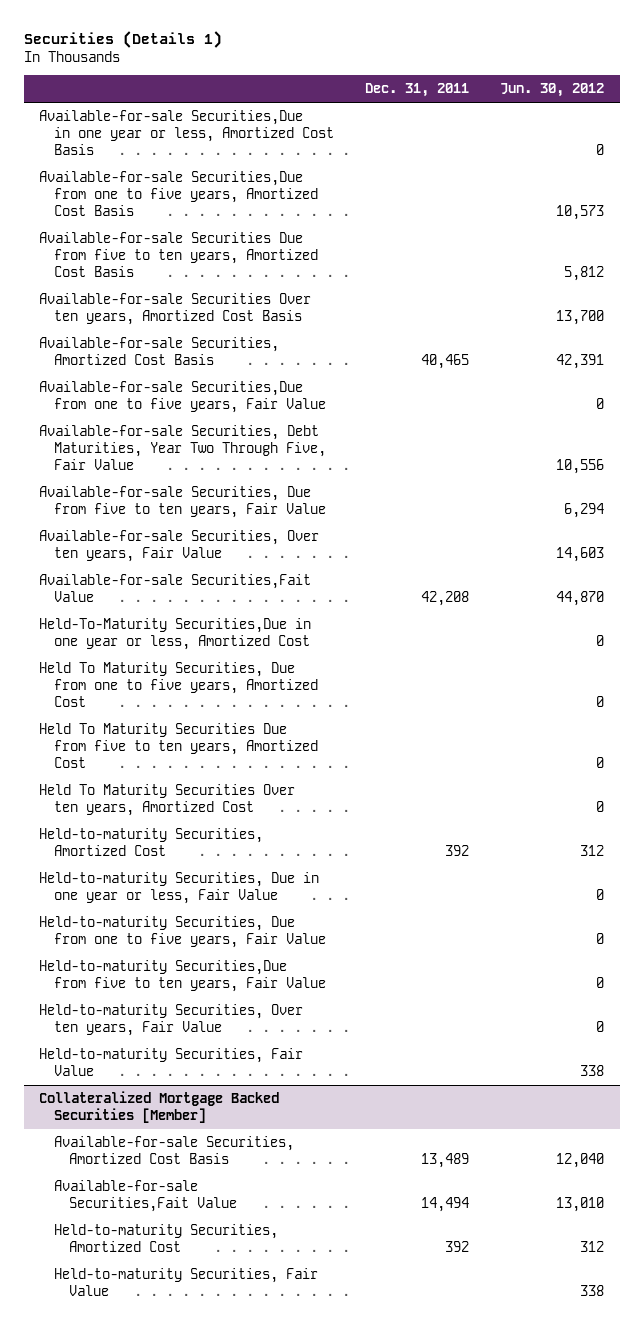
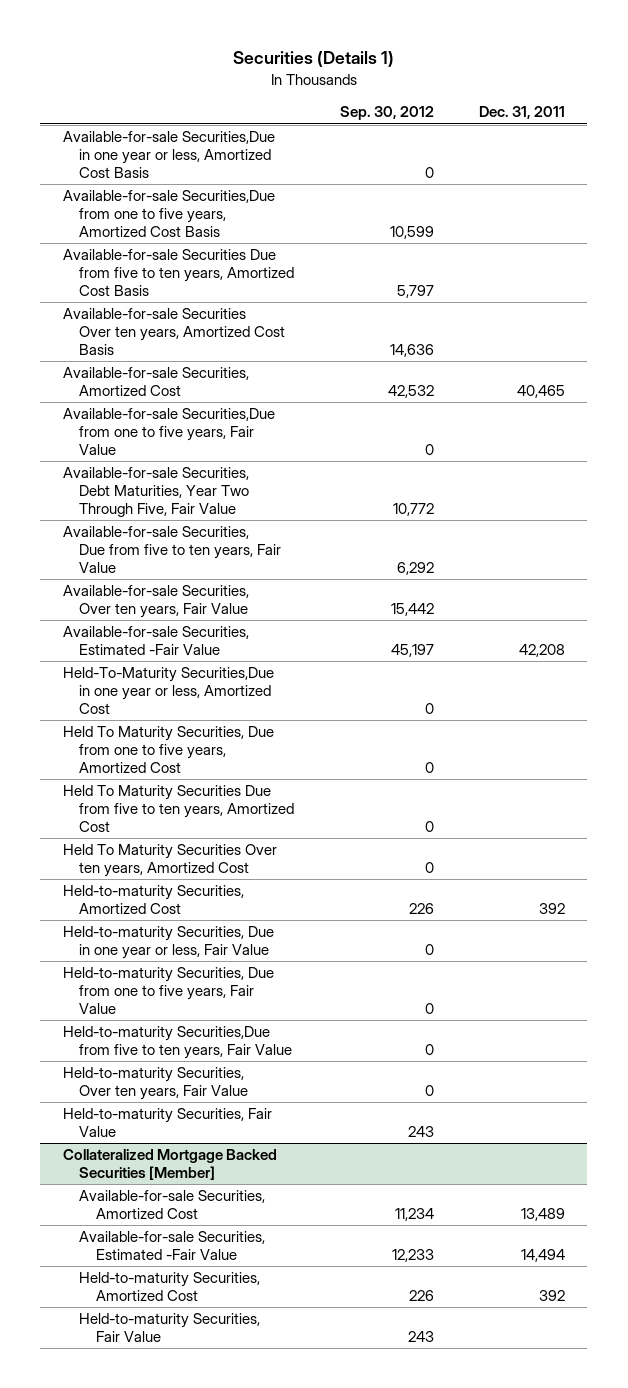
[500,83,605,98] Jun. 30, 2012 -> none
none -> [339,106,434,121] Sep. 30, 2012
[39,337,280,366] Available-for-sale Securities, Amortized Cost Basis -> [62,367,249,397] Available-for-sale Securities, Amortized Cost
[39,574,312,603] Available-for-sale Securities,Fait Value -> [62,626,249,656] Available-for-sale Securities, Estimated -Fair Value
[54,1136,295,1165] Available-for-sale Securities, Amortized Cost Basis -> [79,1190,266,1220] Available-for-sale Securities, Amortized Cost
[54,1180,237,1213] Available-for-sale Securities,Fait Value -> [79,1231,266,1261] Available-for-sale Securities, Estimated -Fair Value

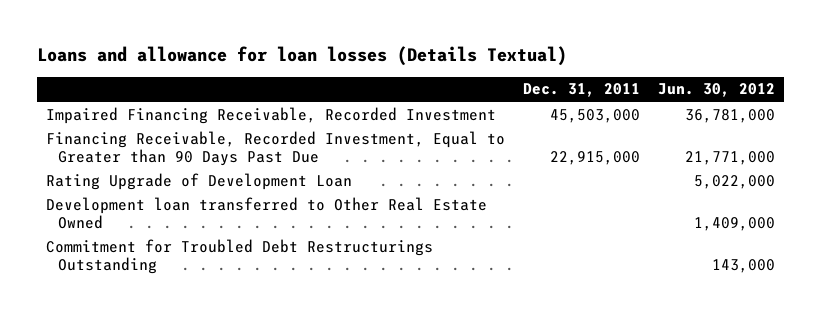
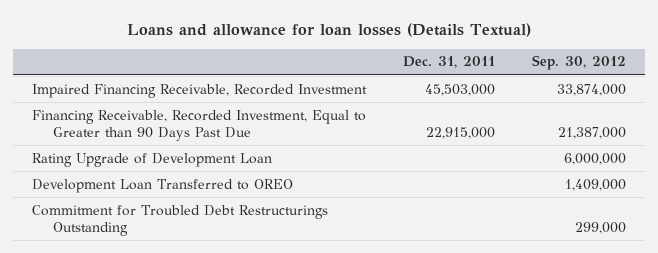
[658,83,776,98] Jun. 30, 2012 -> none
none -> [532,55,627,71] Sep. 30, 2012
[46,196,488,229] Development loan transferred to Other Real Estate Owned -> [31,178,293,193] Development Loan Transferred to OREO

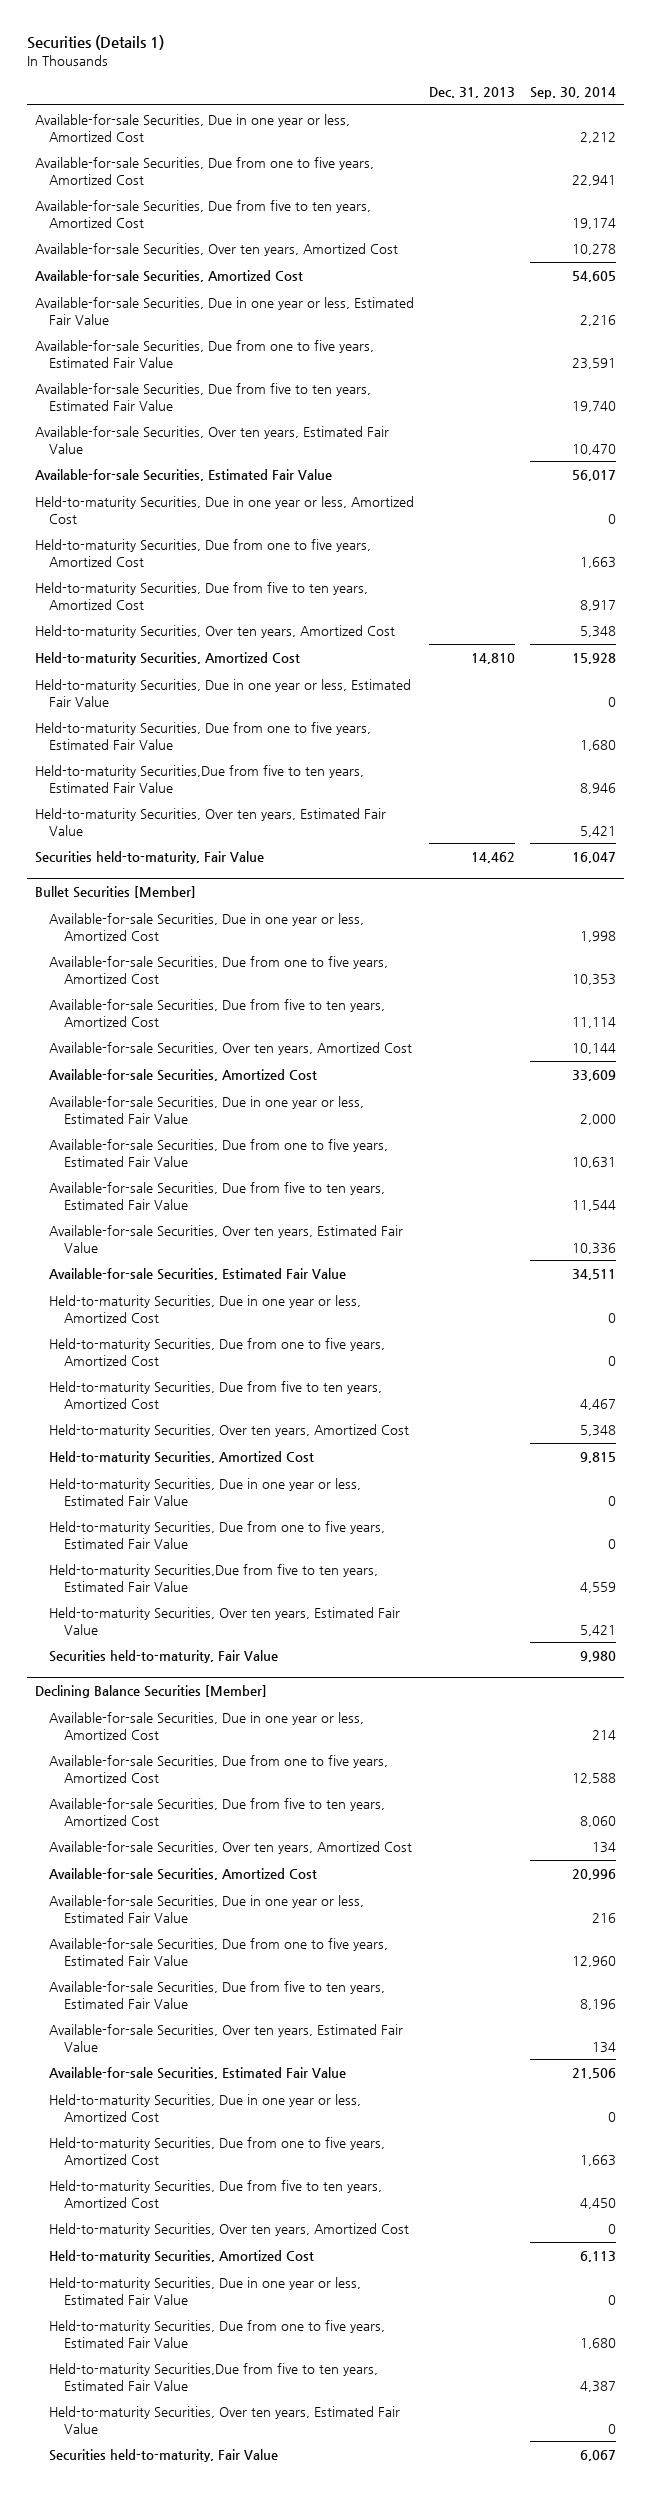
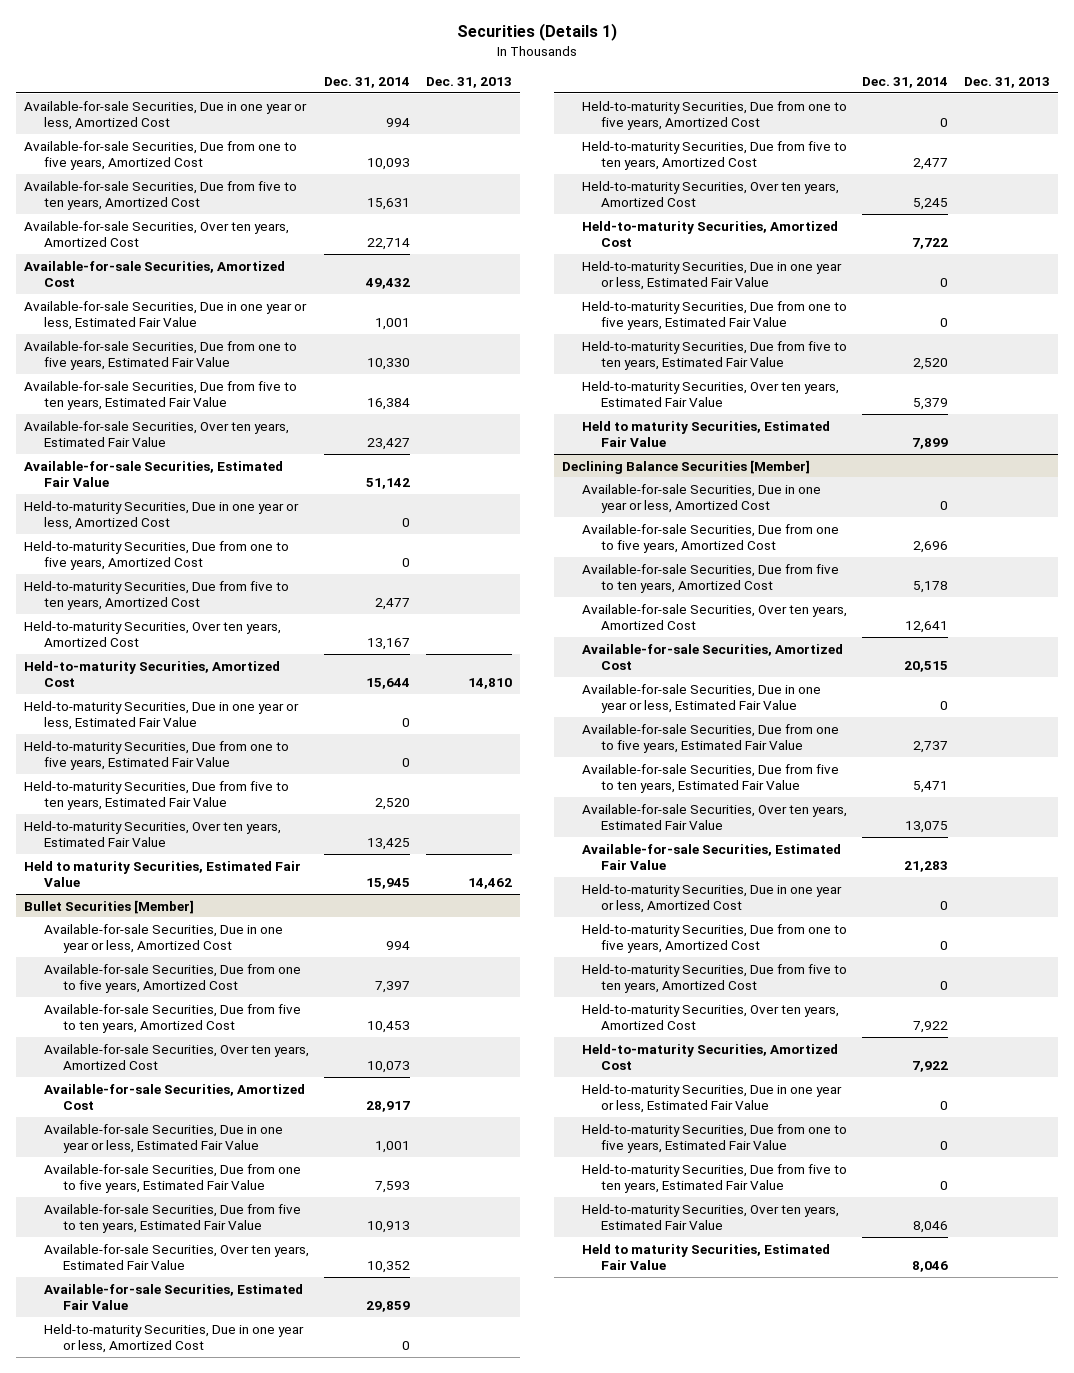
[530,86,617,99] Sep. 30, 2014 -> none
none -> [324,77,411,89] Dec. 31, 2014
[34,765,364,793] Held-to-maturity Securities,Due from five to ten years, Estimated Fair Value -> [23,780,289,811] Held-to-maturity Securities, Due from five to ten years, Estimated Fair Value
[34,851,264,865] Securities held-to-maturity, Fair Value -> [23,860,301,888] Held to maturity Securities, Estimated Fair Value
[49,1564,379,1592] Held-to-maturity Securities,Due from five to ten years, Estimated Fair Value -> [581,340,847,371] Held-to-maturity Securities, Due from five to ten years, Estimated Fair Value
[49,1650,279,1664] Securities held-to-maturity, Fair Value -> [581,420,830,448] Held to maturity Securities, Estimated Fair Value
[49,2363,379,2391] Held-to-maturity Securities,Due from five to ten years, Estimated Fair Value -> [581,1163,847,1194] Held-to-maturity Securities, Due from five to ten years, Estimated Fair Value
[49,2449,279,2463] Securities held-to-maturity, Fair Value -> [581,1243,830,1271] Held to maturity Securities, Estimated Fair Value

